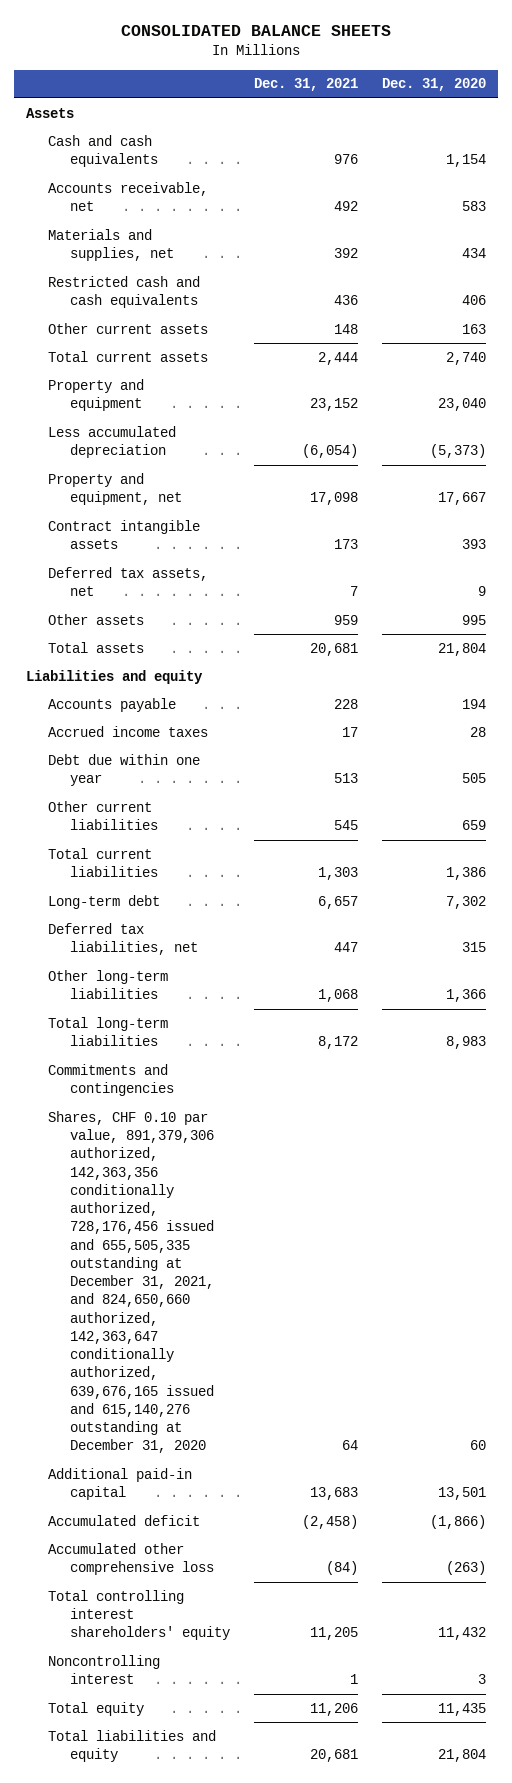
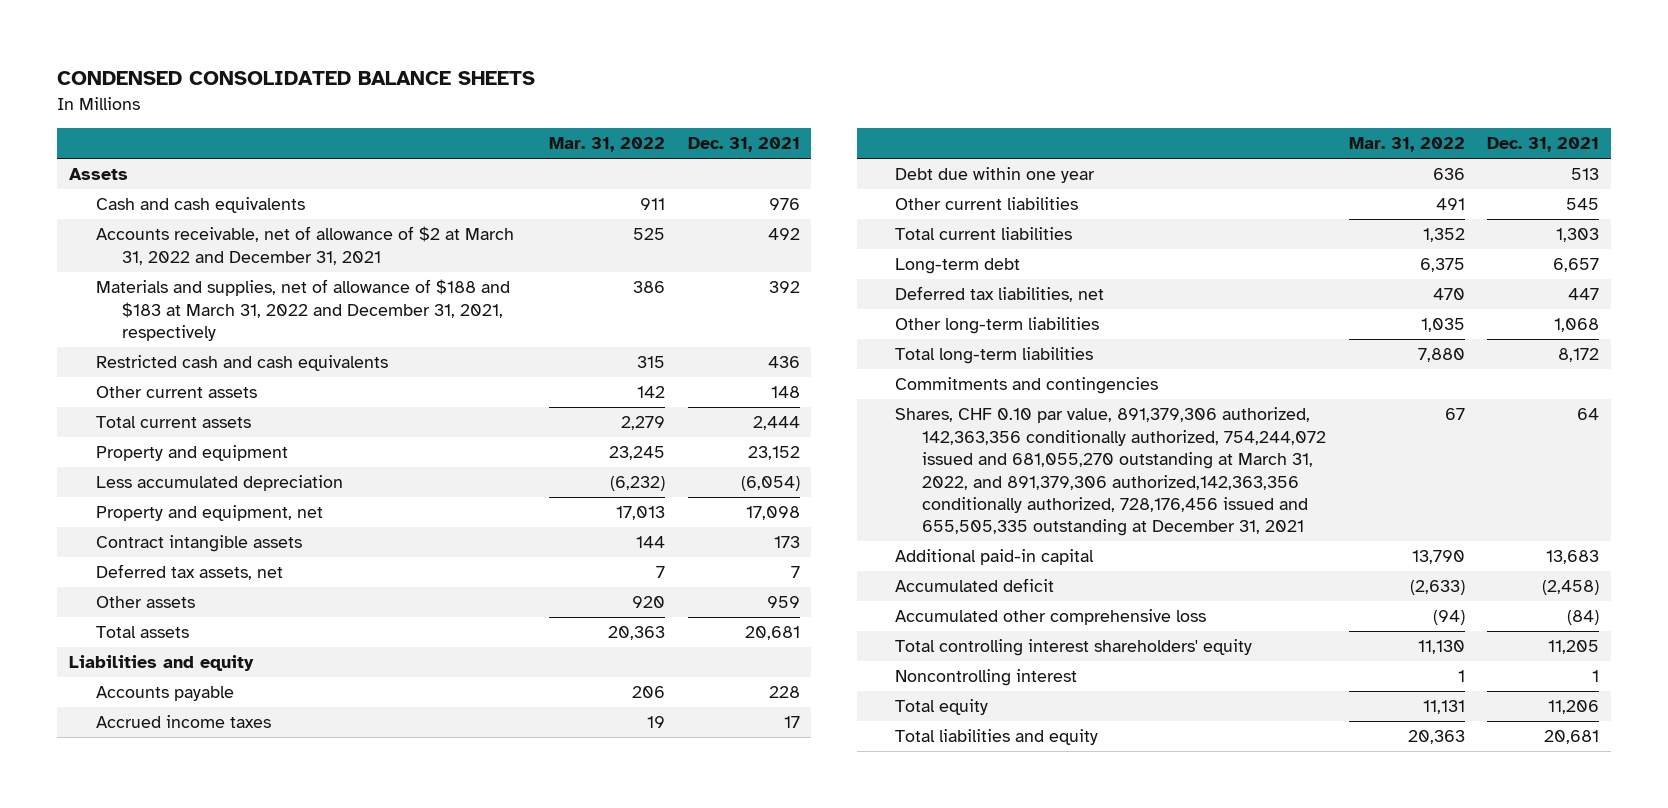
[120,25,391,37] CONSOLIDATED BALANCE SHEETS -> [57,71,536,86] CONDENSED CONSOLIDATED BALANCE SHEETS
[381,78,486,92] Dec. 31, 2020 -> none
none -> [549,137,666,153] Mar. 31, 2022
[47,181,208,212] Accounts receivable, net -> [95,226,514,265] Accounts receivable, net of allowance of $2 at March 31, 2022 and December 31, 2021
[47,228,174,262] Materials and supplies, net -> [95,279,510,342] Materials and supplies, net of allowance of $188 and $183 at March 31, 2022 and December 31, 2021, respectively
[47,1110,214,1454] Shares, CHF 0.10 par value, 891,379,306 authorized, 142,363,356 conditionally authorized, 728,176,456 issued and 655,505,335 outstanding at December 31, 2021, and 824,650,660 authorized, 142,363,647 conditionally authorized, 639,676,165 issued and 615,140,276 outstanding at December 31, 2020 -> [894,407,1326,537] Shares, CHF 0.10 par value, 891,379,306 authorized, 142,363,356 conditionally authorized, 754,244,072 issued and 681,055,270 outstanding at March 31, 2022, and 891,379,306 authorized,142,363,356 conditionally authorized, 728,176,456 issued and 655,505,335 outstanding at December 31, 2021

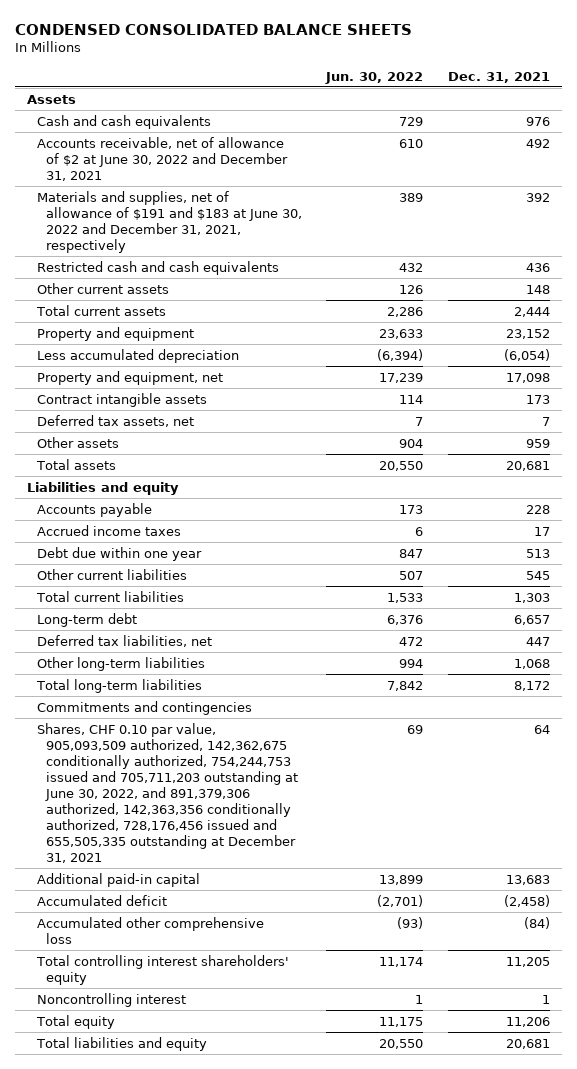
[549,137,666,153] Mar. 31, 2022 -> none
none -> [325,71,424,84] Jun. 30, 2022
[95,226,514,265] Accounts receivable, net of allowance of $2 at March 31, 2022 and December 31, 2021 -> [36,136,289,181] Accounts receivable, net of allowance of $2 at June 30, 2022 and December 31, 2021
[95,279,510,342] Materials and supplies, net of allowance of $188 and $183 at March 31, 2022 and December 31, 2021, respectively -> [36,190,303,253] Materials and supplies, net of allowance of $191 and $183 at June 30, 2022 and December 31, 2021, respectively
[894,407,1326,537] Shares, CHF 0.10 par value, 891,379,306 authorized, 142,363,356 conditionally authorized, 754,244,072 issued and 681,055,270 outstanding at March 31, 2022, and 891,379,306 authorized,142,363,356 conditionally authorized, 728,176,456 issued and 655,505,335 outstanding at December 31, 2021 -> [36,722,299,863] Shares, CHF 0.10 par value, 905,093,509 authorized, 142,362,675 conditionally authorized, 754,244,753 issued and 705,711,203 outstanding at June 30, 2022, and 891,379,306 authorized, 142,363,356 conditionally authorized, 728,176,456 issued and 655,505,335 outstanding at December 31, 2021

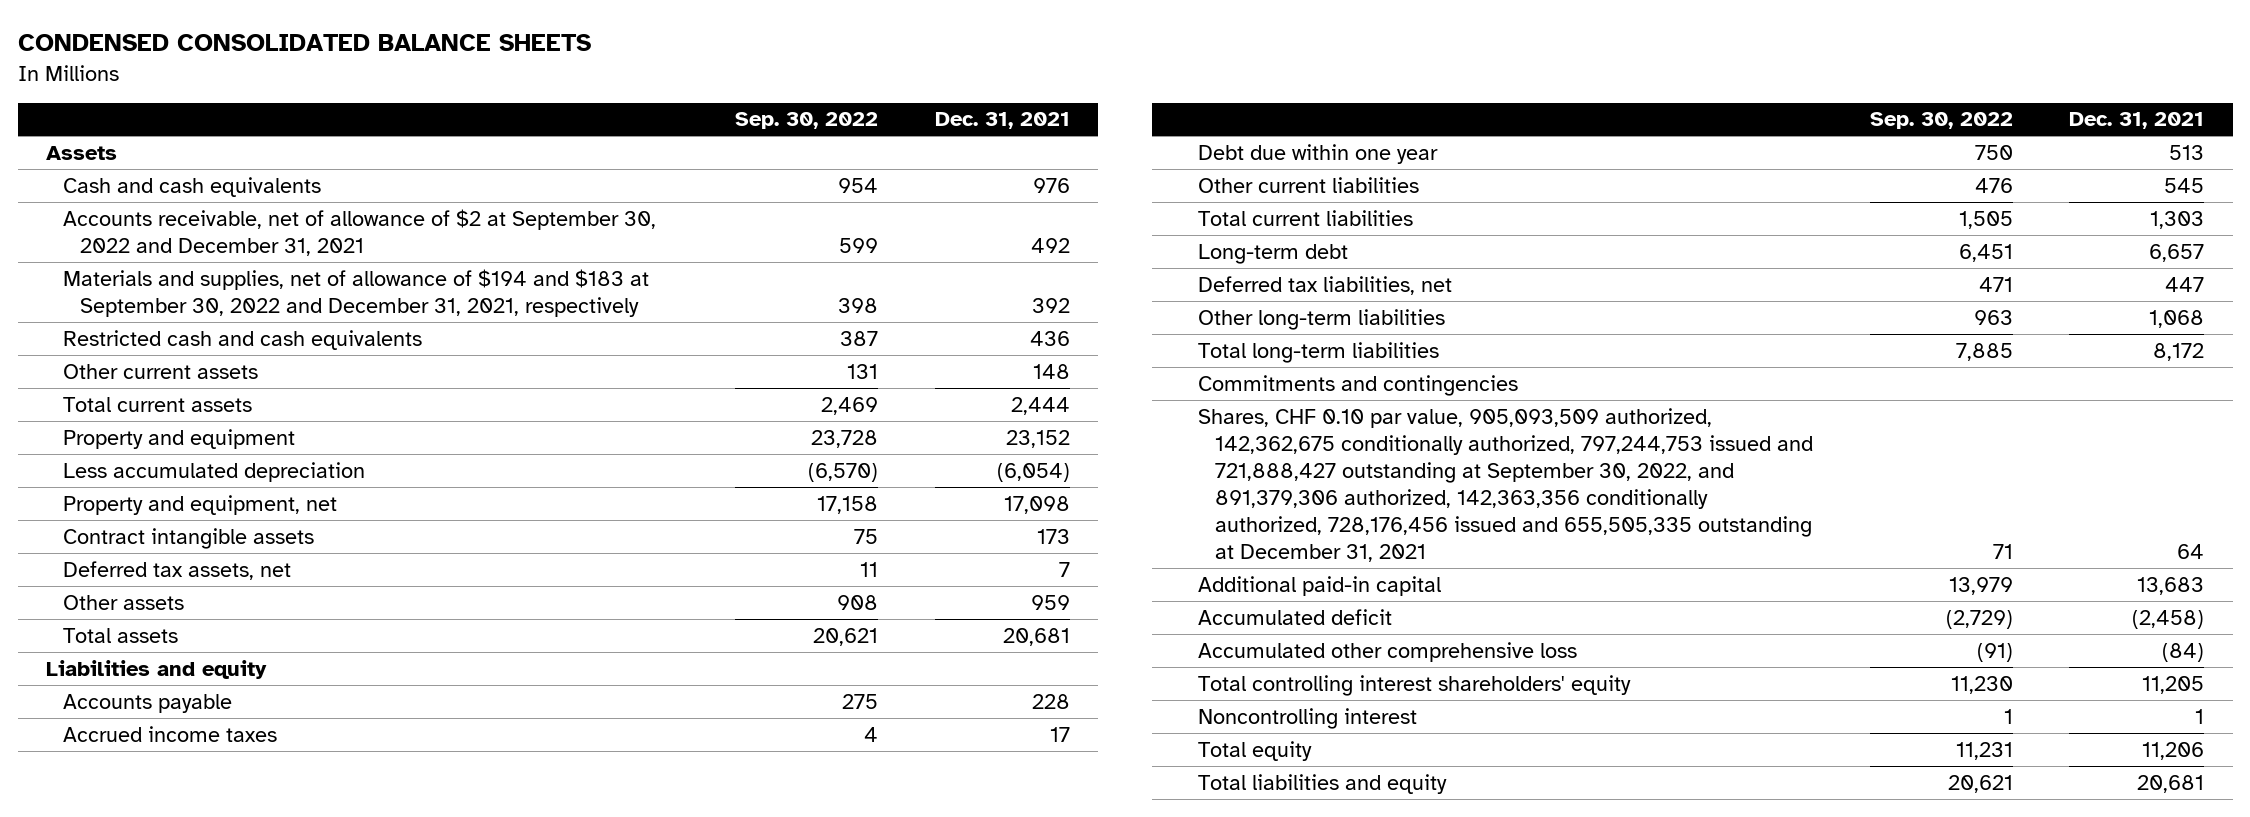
[325,71,424,84] Jun. 30, 2022 -> none
none -> [735,112,879,130] Sep. 30, 2022
[36,136,289,181] Accounts receivable, net of allowance of $2 at June 30, 2022 and December 31, 2021 -> [63,208,657,256] Accounts receivable, net of allowance of $2 at September 30, 2022 and December 31, 2021
[36,190,303,253] Materials and supplies, net of allowance of $191 and $183 at June 30, 2022 and December 31, 2021, respectively -> [63,268,650,317] Materials and supplies, net of allowance of $194 and $183 at September 30, 2022 and December 31, 2021, respectively
[36,722,299,863] Shares, CHF 0.10 par value, 905,093,509 authorized, 142,362,675 conditionally authorized, 754,244,753 issued and 705,711,203 outstanding at June 30, 2022, and 891,379,306 authorized, 142,363,356 conditionally authorized, 728,176,456 issued and 655,505,335 outstanding at December 31, 2021 -> [1197,407,1813,562] Shares, CHF 0.10 par value, 905,093,509 authorized, 142,362,675 conditionally authorized, 797,244,753 issued and 721,888,427 outstanding at September 30, 2022, and 891,379,306 authorized, 142,363,356 conditionally authorized, 728,176,456 issued and 655,505,335 outstanding at December 31, 2021

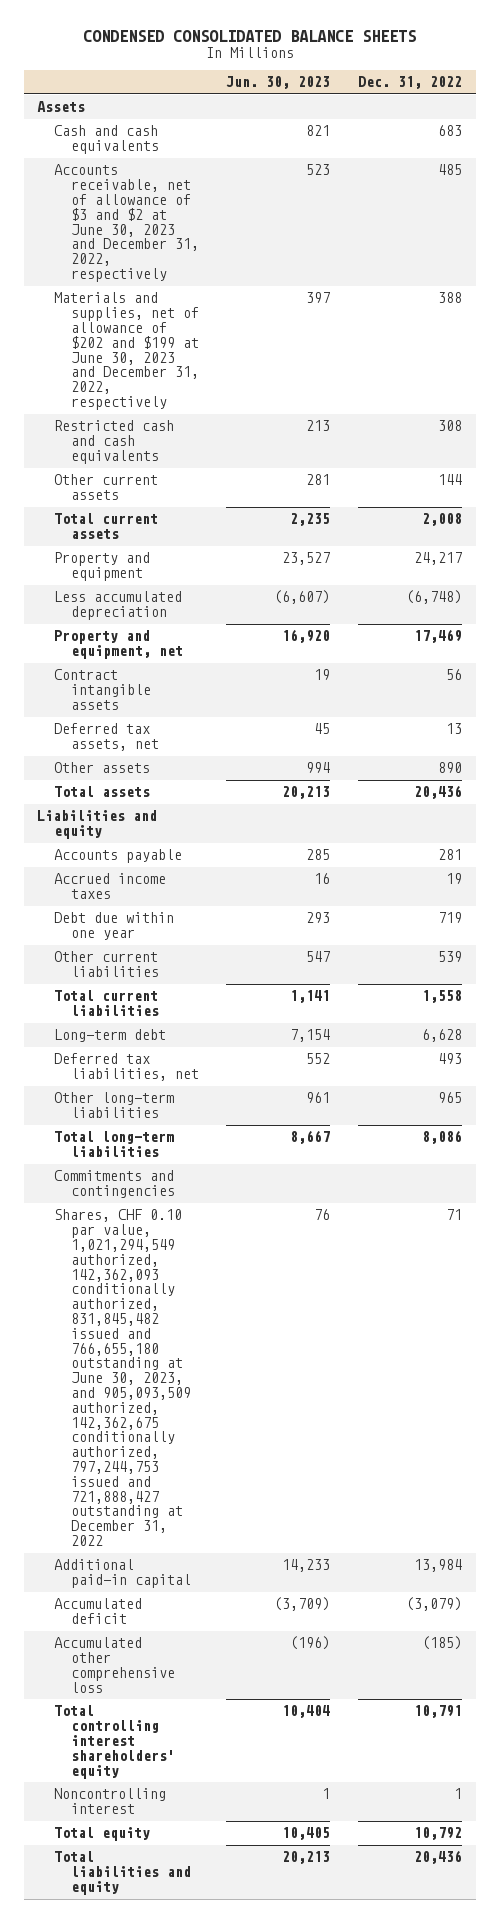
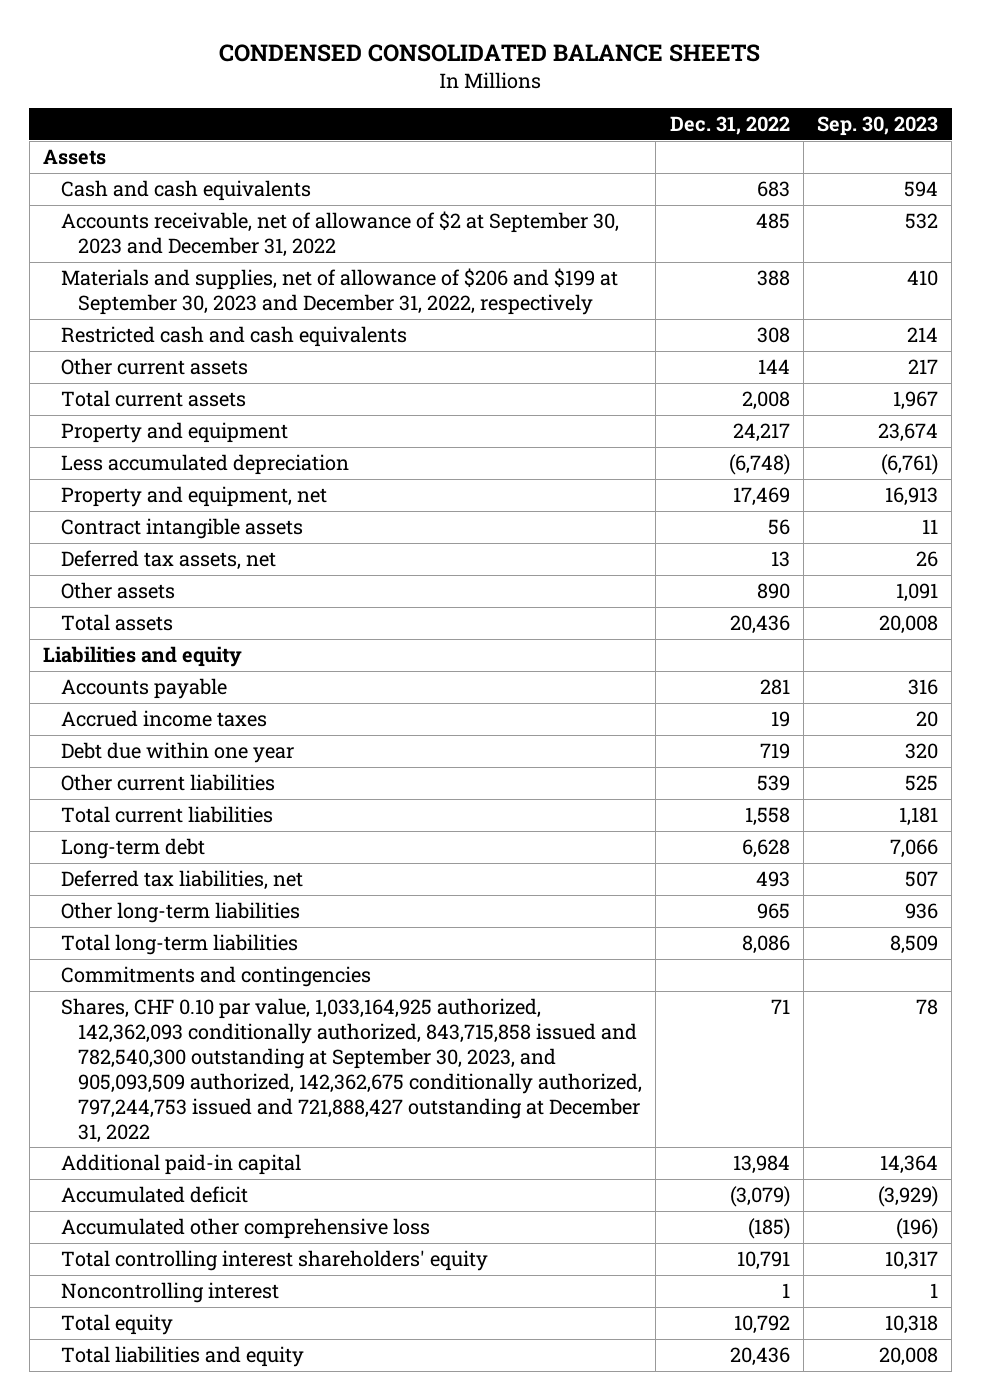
[226,76,331,90] Jun. 30, 2023 -> none
none -> [816,116,938,137] Sep. 30, 2023
[54,164,199,283] Accounts receivable, net of allowance of $3 and $2 at June 30, 2023 and December 31, 2022, respectively -> [60,211,619,258] Accounts receivable, net of allowance of $2 at September 30, 2023 and December 31, 2022
[54,292,199,411] Materials and supplies, net of allowance of $202 and $199 at June 30, 2023 and December 31, 2022, respectively -> [60,268,618,316] Materials and supplies, net of allowance of $206 and $199 at September 30, 2023 and December 31, 2022, respectively
[54,1209,191,1546] Shares, CHF 0.10 par value, 1,021,294,549 authorized, 142,362,093 conditionally authorized, 831,845,482 issued and 766,655,180 outstanding at June 30, 2023, and 905,093,509 authorized, 142,362,675 conditionally authorized, 797,244,753 issued and 721,888,427 outstanding at December 31, 2022 -> [60,998,643,1143] Shares, CHF 0.10 par value, 1,033,164,925 authorized, 142,362,093 conditionally authorized, 843,715,858 issued and 782,540,300 outstanding at September 30, 2023, and 905,093,509 authorized, 142,362,675 conditionally authorized, 797,244,753 issued and 721,888,427 outstanding at December 31, 2022

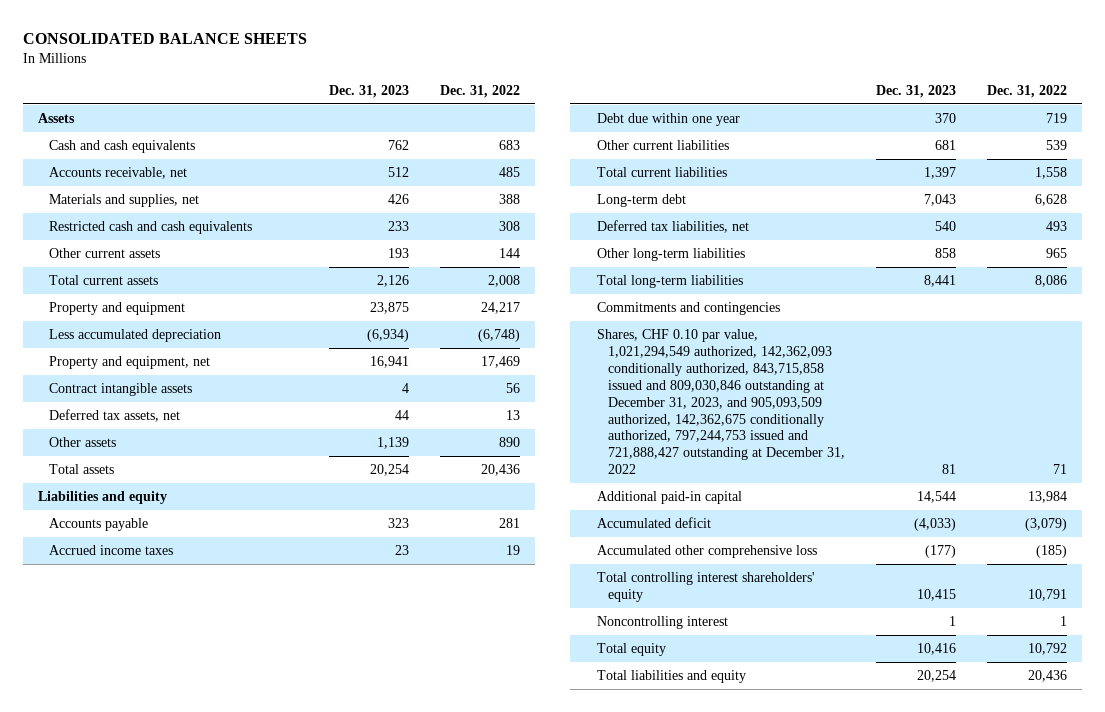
[219,43,761,62] CONDENSED CONSOLIDATED BALANCE SHEETS -> [22,33,307,45] CONSOLIDATED BALANCE SHEETS
[816,116,938,137] Sep. 30, 2023 -> none
none -> [328,85,409,99] Dec. 31, 2023
[60,211,619,258] Accounts receivable, net of allowance of $2 at September 30, 2023 and December 31, 2022 -> [49,166,188,179] Accounts receivable, net
[60,268,618,316] Materials and supplies, net of allowance of $206 and $199 at September 30, 2023 and December 31, 2022, respectively -> [49,193,200,207] Materials and supplies, net
[60,998,643,1143] Shares, CHF 0.10 par value, 1,033,164,925 authorized, 142,362,093 conditionally authorized, 843,715,858 issued and 782,540,300 outstanding at September 30, 2023, and 905,093,509 authorized, 142,362,675 conditionally authorized, 797,244,753 issued and 721,888,427 outstanding at December 31, 2022 -> [596,328,846,475] Shares, CHF 0.10 par value, 1,021,294,549 authorized, 142,362,093 conditionally authorized, 843,715,858 issued and 809,030,846 outstanding at December 31, 2023, and 905,093,509 authorized, 142,362,675 conditionally authorized, 797,244,753 issued and 721,888,427 outstanding at December 31, 2022

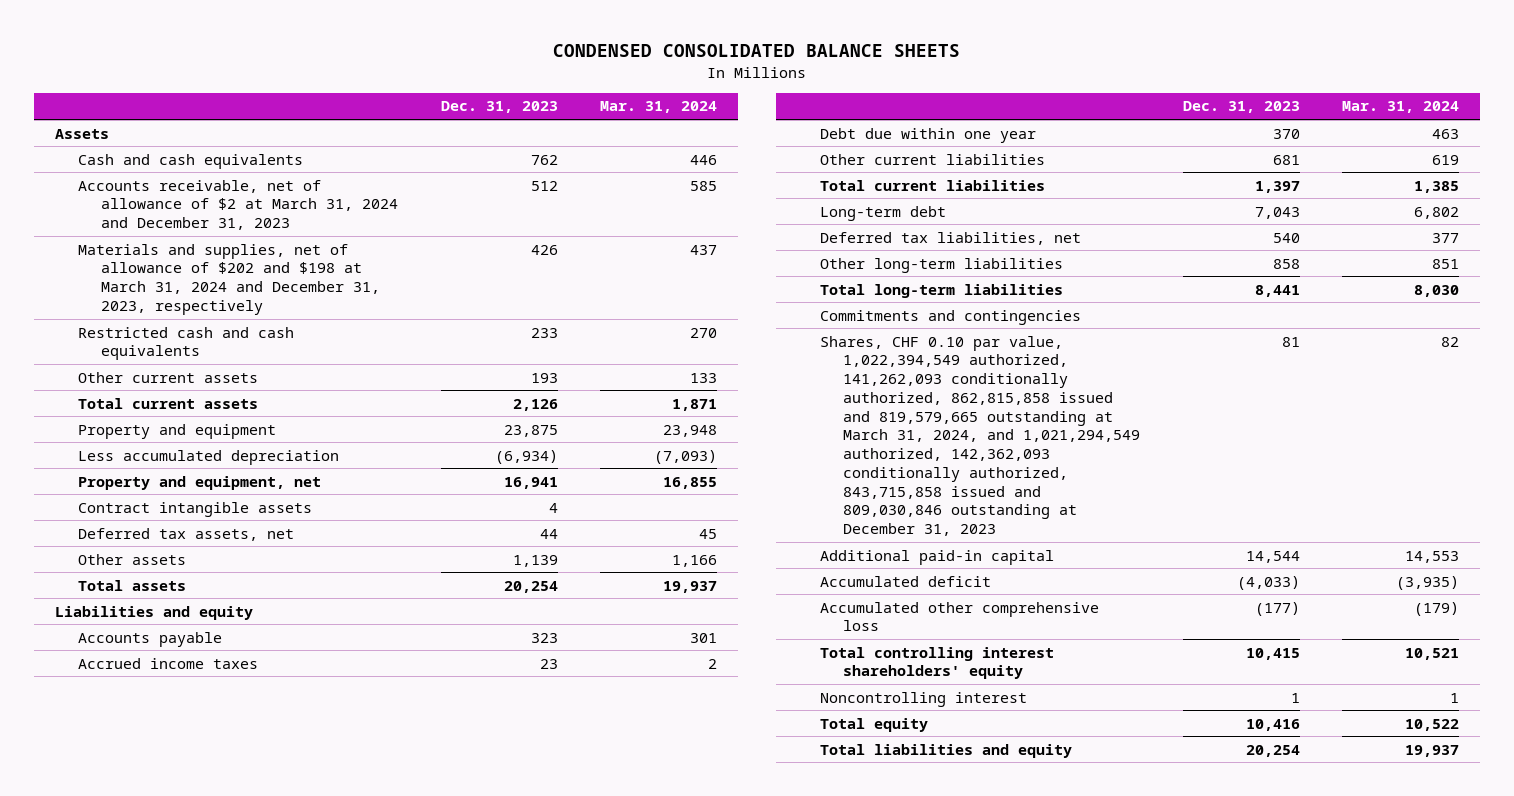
[22,33,307,45] CONSOLIDATED BALANCE SHEETS -> [553,44,961,58] CONDENSED CONSOLIDATED BALANCE SHEETS
[439,85,520,99] Dec. 31, 2022 -> none
none -> [600,101,718,114] Mar. 31, 2024
[49,166,188,179] Accounts receivable, net -> [78,179,399,231] Accounts receivable, net of allowance of $2 at March 31, 2024 and December 31, 2023
[49,193,200,207] Materials and supplies, net -> [78,243,381,315] Materials and supplies, net of allowance of $202 and $198 at March 31, 2024 and December 31, 2023, respectively
[596,328,846,475] Shares, CHF 0.10 par value, 1,021,294,549 authorized, 142,362,093 conditionally authorized, 843,715,858 issued and 809,030,846 outstanding at December 31, 2023, and 905,093,509 authorized, 142,362,675 conditionally authorized, 797,244,753 issued and 721,888,427 outstanding at December 31, 2022 -> [820,335,1141,537] Shares, CHF 0.10 par value, 1,022,394,549 authorized, 141,262,093 conditionally authorized, 862,815,858 issued and 819,579,665 outstanding at March 31, 2024, and 1,021,294,549 authorized, 142,362,093 conditionally authorized, 843,715,858 issued and 809,030,846 outstanding at December 31, 2023

